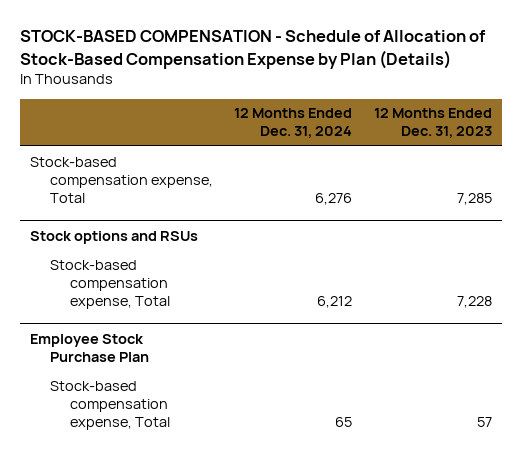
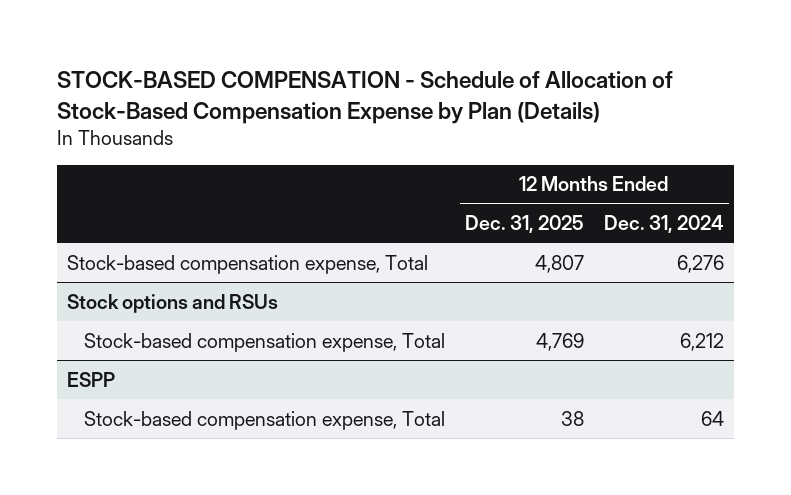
[373,108,492,139] 12 Months Ended Dec. 31, 2023 -> none
none -> [464,214,584,233] Dec. 31, 2025
[30,333,150,362] Employee Stock Purchase Plan -> [67,371,116,387] ESPP
[335,416,353,427] 65 -> [700,410,724,426] 64

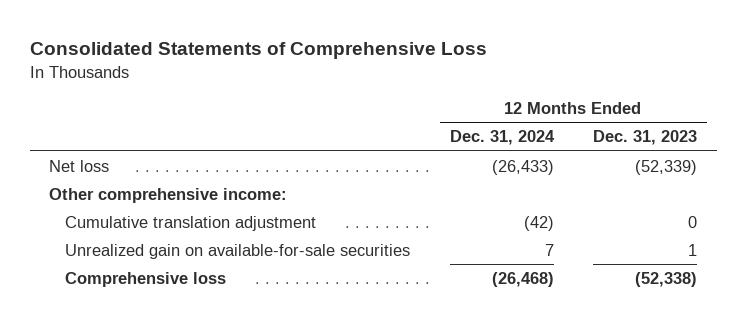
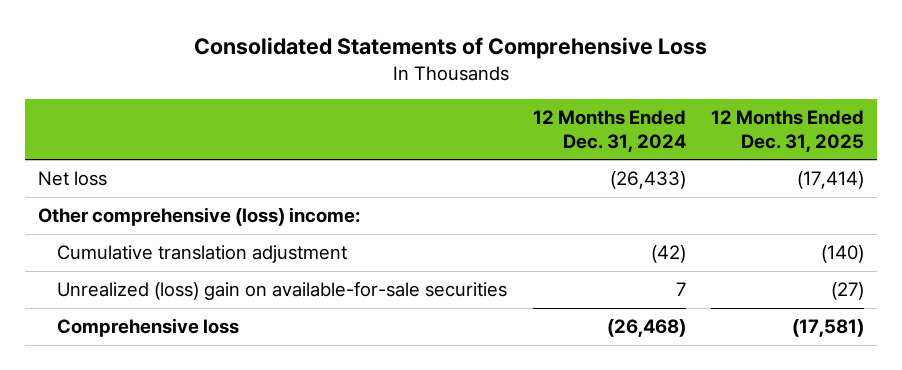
[593,130,698,146] Dec. 31, 2023 -> none
none -> [711,110,865,152] 12 Months Ended Dec. 31, 2025
[49,187,288,203] Other comprehensive income: -> [37,207,360,227] Other comprehensive (loss) income:
[65,243,411,259] Unrealized gain on available-for-sale securities -> [56,281,507,301] Unrealized (loss) gain on available-for-sale securities

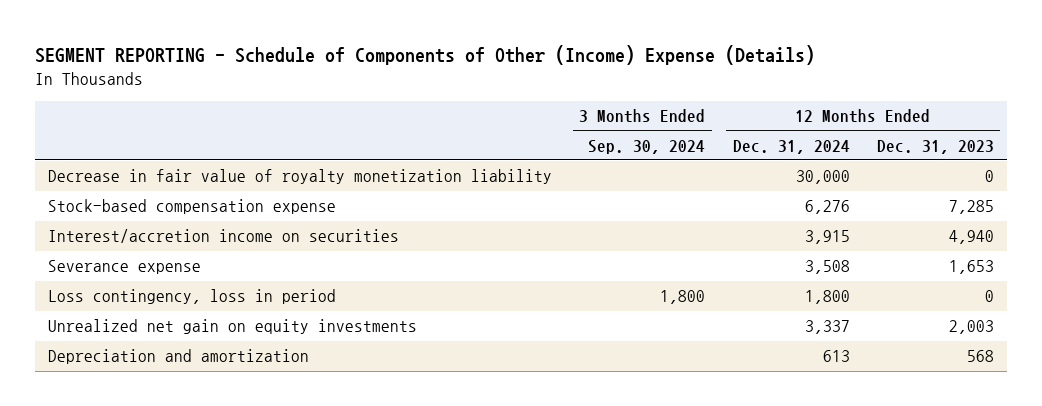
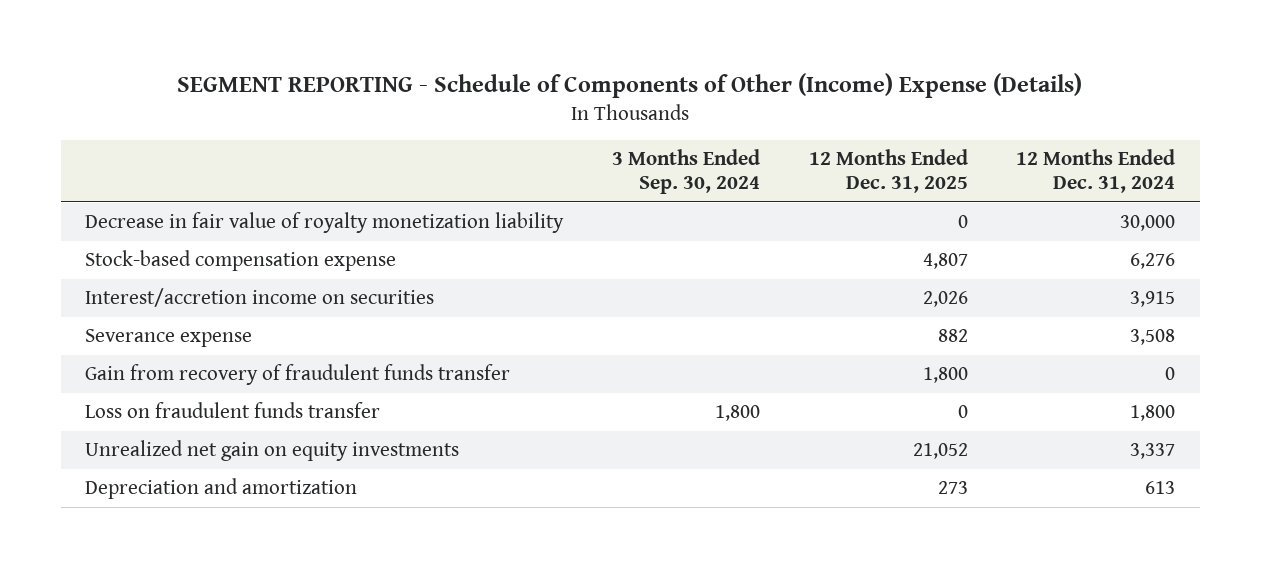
[876,139,994,154] Dec. 31, 2023 -> none
none -> [808,149,968,194] 12 Months Ended Dec. 31, 2025
none -> [85,364,511,386] Gain from recovery of fraudulent funds transfer
[48,289,337,305] Loss contingency, loss in period -> [85,402,381,419] Loss on fraudulent funds transfer

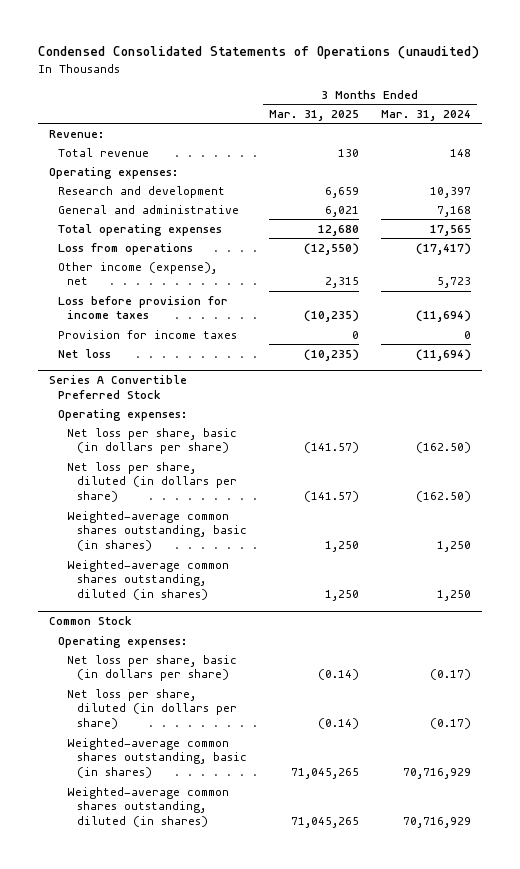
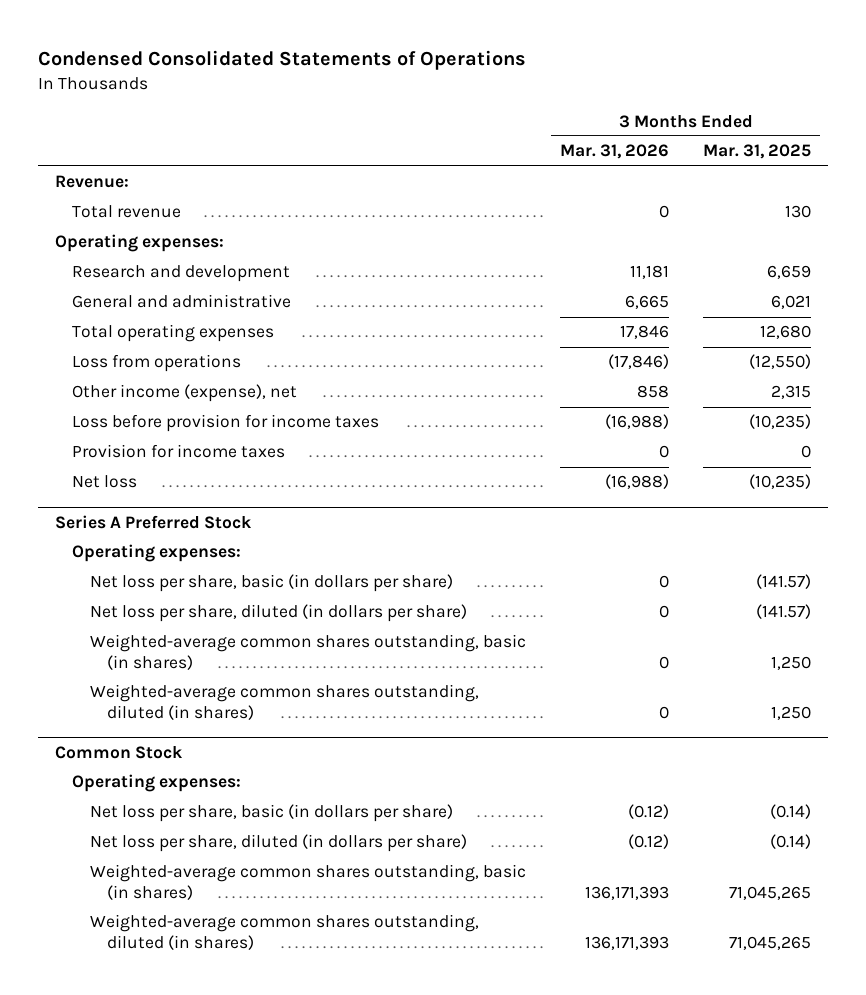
[37,46,479,60] Condensed Consolidated Statements of Operations (unaudited) -> [37,49,526,70] Condensed Consolidated Statements of Operations
[381,109,472,121] Mar. 31, 2024 -> none
none -> [559,144,669,160] Mar. 31, 2026
[48,375,187,399] Series A Convertible Preferred Stock -> [54,514,252,529] Series A Preferred Stock

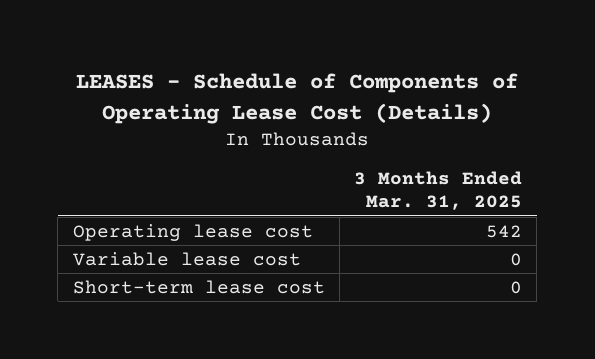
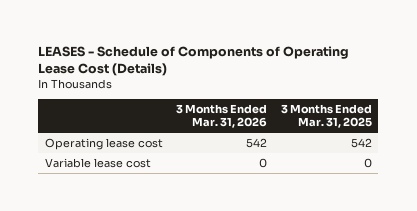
none -> [176,103,268,129] 3 Months Ended Mar. 31, 2026
[72,279,325,294] Short-term lease cost -> none

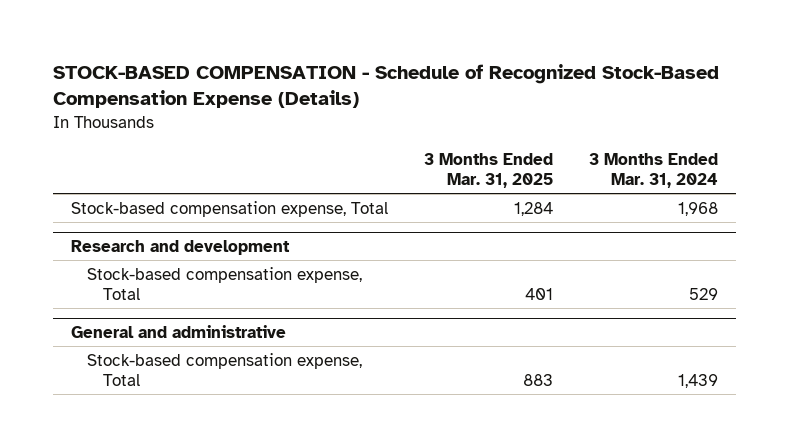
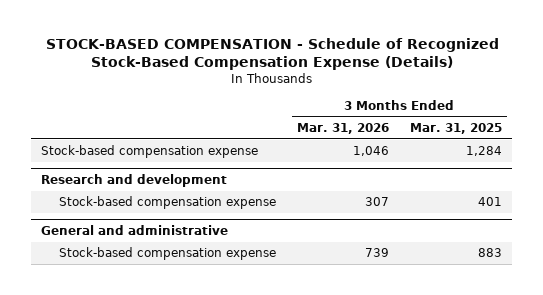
[588,152,718,189] 3 Months Ended Mar. 31, 2024 -> none
none -> [296,123,389,135] Mar. 31, 2026
[70,200,388,217] Stock-based compensation expense, Total -> [41,145,259,159] Stock-based compensation expense
[86,266,362,301] Stock-based compensation expense, Total -> [59,196,277,210] Stock-based compensation expense
[86,352,362,387] Stock-based compensation expense, Total -> [59,247,277,261] Stock-based compensation expense

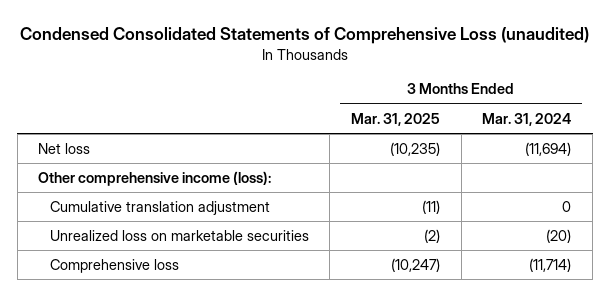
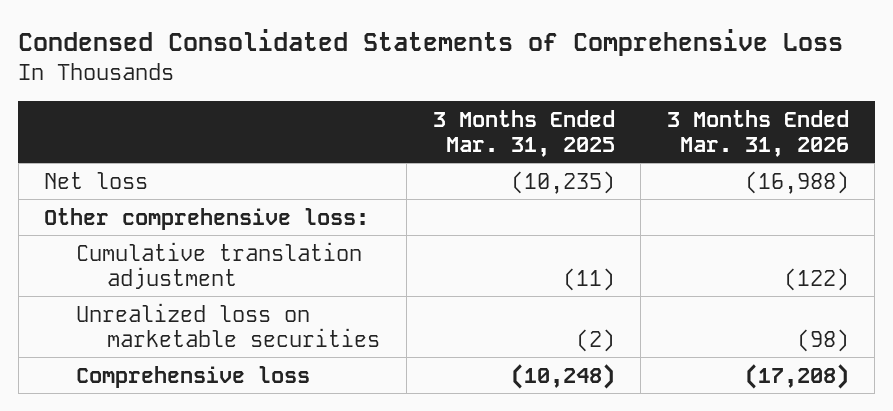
[19,26,589,44] Condensed Consolidated Statements of Comprehensive Loss (unaudited) -> [18,29,844,57] Condensed Consolidated Statements of Comprehensive Loss
[482,112,572,126] Mar. 31, 2024 -> none
none -> [666,109,849,157] 3 Months Ended Mar. 31, 2026
[38,171,272,187] Other comprehensive income (loss): -> [44,207,370,230] Other comprehensive loss:
[391,258,441,273] (10,247) -> [510,363,615,389] (10,248)

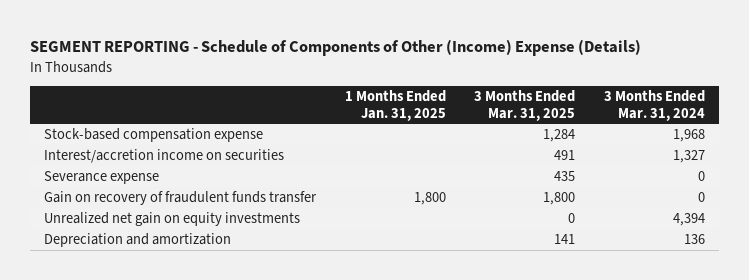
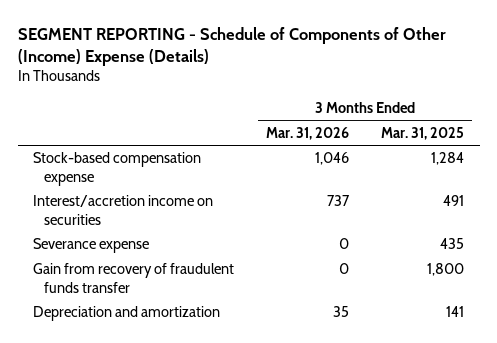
[344,89,446,121] 1 Months Ended Jan. 31, 2025 -> none
[603,89,705,121] 3 Months Ended Mar. 31, 2024 -> none
none -> [266,126,350,140] Mar. 31, 2026
[44,212,301,227] Unrealized net gain on equity investments -> none
[44,191,318,206] Gain on recovery of fraudulent funds transfer -> [33,263,235,293] Gain from recovery of fraudulent funds transfer

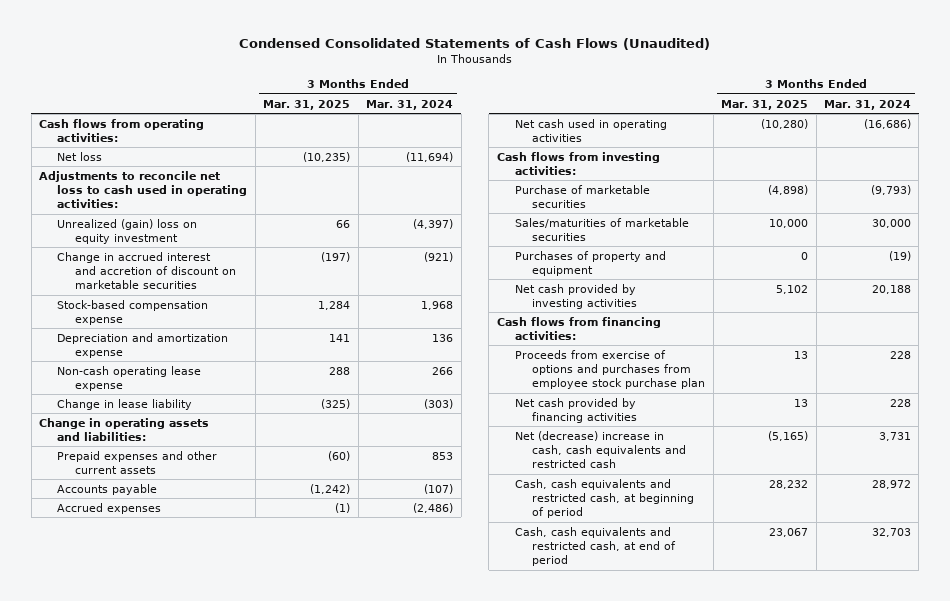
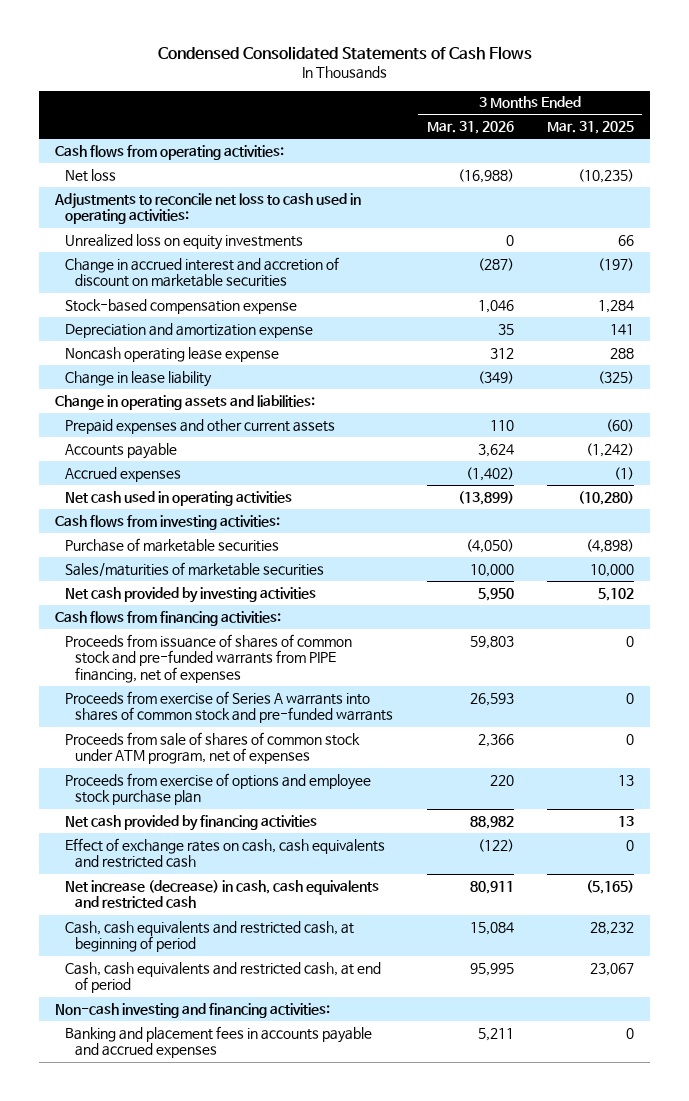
[239,38,711,51] Condensed Consolidated Statements of Cash Flows (Unaudited) -> [157,46,532,61] Condensed Consolidated Statements of Cash Flows
[366,99,454,110] Mar. 31, 2024 -> none
none -> [426,121,514,135] Mar. 31, 2026
[56,218,197,244] Unrealized (gain) loss on equity investment -> [65,233,304,250] Unrealized loss on equity investments
[56,365,201,391] Non-cash operating lease expense -> [65,346,280,362] Noncash operating lease expense
[514,250,666,276] Purchases of property and equipment -> none
none -> [65,633,353,684] Proceeds from issuance of shares of common stock and pre-funded warrants from PIPE financing, net of expenses
none -> [65,690,394,724] Proceeds from exercise of Series A warrants into shares of common stock and pre-funded warrants
none -> [65,731,361,765] Proceeds from sale of shares of common stock under ATM program, net of expenses
[514,349,706,389] Proceeds from exercise of options and purchases from employee stock purchase plan -> [65,772,372,806] Proceeds from exercise of options and employee stock purchase plan
none -> [65,837,386,869] Effect of exchange rates on cash, cash equivalents and restricted cash
[514,430,687,468] Net (decrease) increase in cash, cash equivalents and restricted cash -> [65,879,380,909] Net increase (decrease) in cash, cash equivalents and restricted cash
none -> [55,1002,331,1018] Non-cash investing and financing activities:
none -> [65,1025,373,1059] Banking and placement fees in accounts payable and accrued expenses

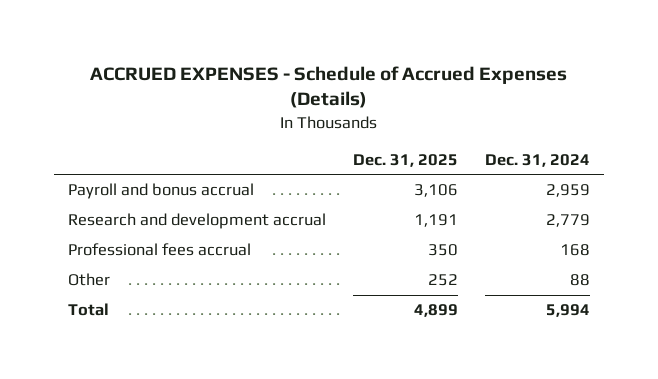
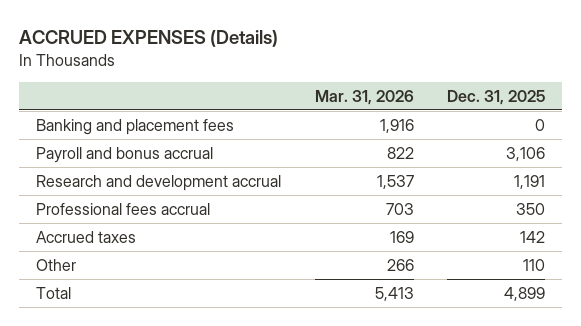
[90,65,568,109] ACCRUED EXPENSES - Schedule of Accrued Expenses (Details) -> [19,30,279,48] ACCRUED EXPENSES (Details)
[485,153,591,167] Dec. 31, 2024 -> none
none -> [314,89,414,105] Mar. 31, 2026
none -> [36,118,235,135] Banking and placement fees
none -> [36,230,137,243] Accrued taxes
[428,274,459,287] 252 -> [522,258,545,271] 110

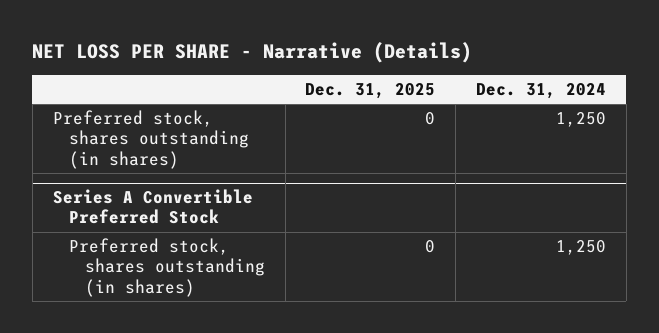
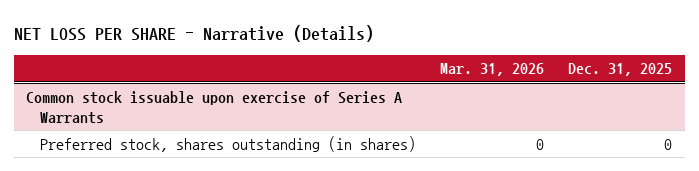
[475,83,606,100] Dec. 31, 2024 -> none
none -> [440,63,545,77] Mar. 31, 2026
[52,109,249,169] Preferred stock, shares outstanding (in shares) -> none
[52,189,253,225] Series A Convertible Preferred Stock -> [26,90,403,124] Common stock issuable upon exercise of Series A Warrants

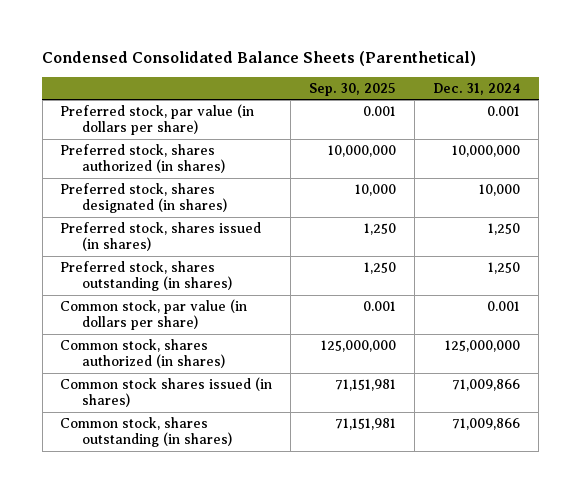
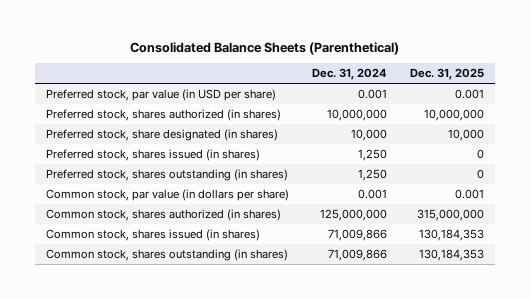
[42,51,477,67] Condensed Consolidated Balance Sheets (Parenthetical) -> [130,42,400,56] Consolidated Balance Sheets (Parenthetical)
[309,83,397,97] Sep. 30, 2025 -> none
none -> [409,68,484,81] Dec. 31, 2025
[60,103,255,136] Preferred stock, par value (in dollars per share) -> [46,88,277,101] Preferred stock, par value (in USD per share)
[60,182,228,214] Preferred stock, shares designated (in shares) -> [46,128,279,141] Preferred stock, share designated (in shares)
[60,376,273,408] Common stock shares issued (in shares) -> [46,228,261,241] Common stock, shares issued (in shares)

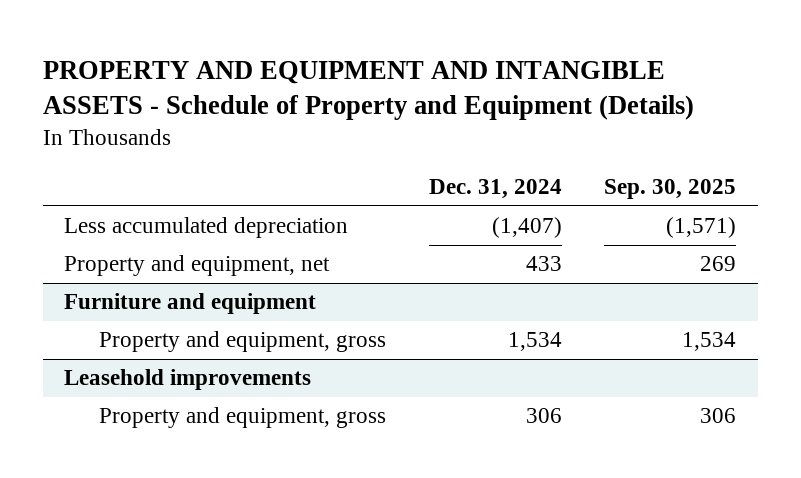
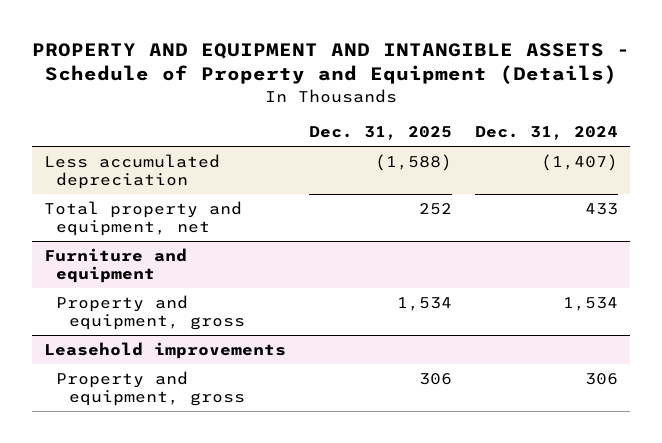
[604,179,737,200] Sep. 30, 2025 -> none
none -> [308,126,452,141] Dec. 31, 2025
[64,255,331,277] Property and equipment, net -> [43,201,242,237] Total property and equipment, net

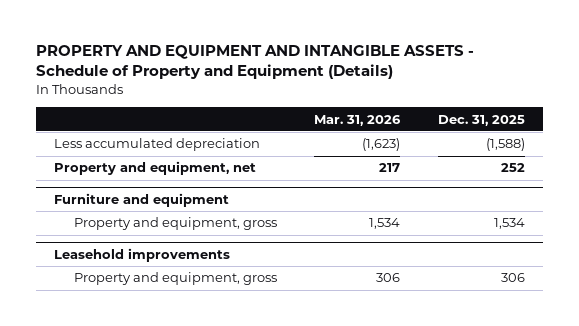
[475,126,619,141] Dec. 31, 2024 -> none
none -> [314,114,402,126] Mar. 31, 2026
[43,201,242,237] Total property and equipment, net -> [54,161,257,176] Property and equipment, net

